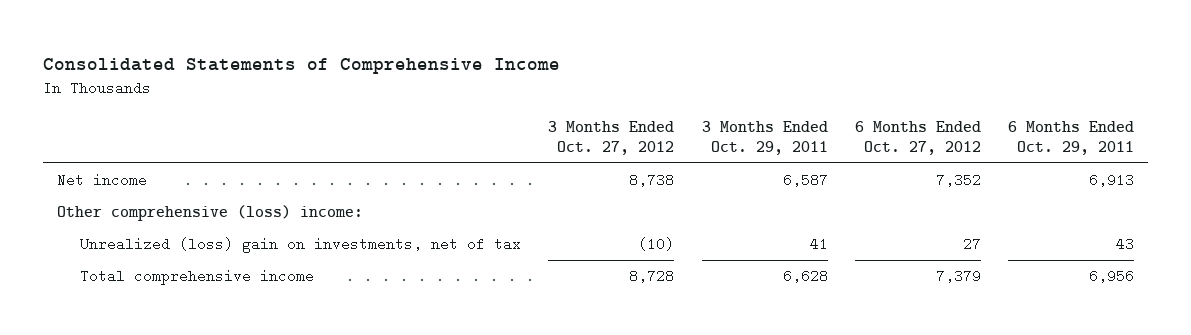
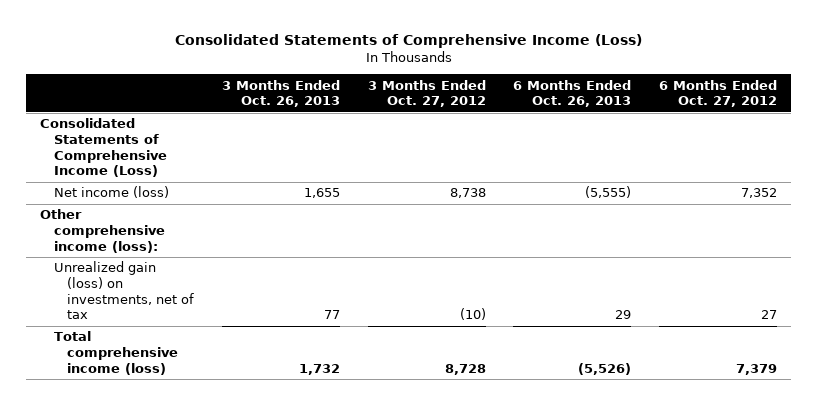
[43,58,561,75] Consolidated Statements of Comprehensive Income -> [174,34,642,49] Consolidated Statements of Comprehensive Income (Loss)
[701,120,828,156] 3 Months Ended Oct. 29, 2011 -> none
[1008,120,1135,156] 6 Months Ended Oct. 29, 2011 -> none
none -> [221,79,340,108] 3 Months Ended Oct. 26, 2013
none -> [513,79,632,108] 6 Months Ended Oct. 26, 2013
none -> [40,118,167,178] Consolidated Statements of Comprehensive Income (Loss)
[57,173,148,188] Net income -> [53,186,169,199] Net income (loss)
[57,205,364,222] Other comprehensive (loss) income: -> [40,209,165,253] Other comprehensive income (loss):
[79,237,521,254] Unrealized (loss) gain on investments, net of tax -> [53,261,194,320] Unrealized gain (loss) on investments, net of tax
[79,269,314,286] Total comprehensive income -> [53,331,178,375] Total comprehensive income (loss)

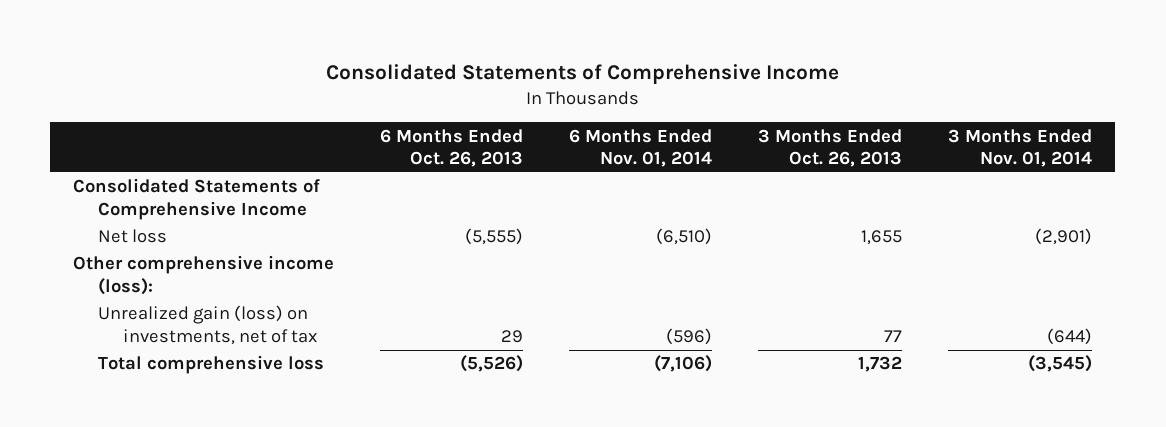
[174,34,642,49] Consolidated Statements of Comprehensive Income (Loss) -> [325,64,839,85] Consolidated Statements of Comprehensive Income
[367,79,486,108] 3 Months Ended Oct. 27, 2012 -> none
[659,79,778,108] 6 Months Ended Oct. 27, 2012 -> none
none -> [569,128,713,168] 6 Months Ended Nov. 01, 2014
none -> [948,128,1093,168] 3 Months Ended Nov. 01, 2014
[40,118,167,178] Consolidated Statements of Comprehensive Income (Loss) -> [73,178,321,220] Consolidated Statements of Comprehensive Income
[53,186,169,199] Net income (loss) -> [98,229,168,244] Net loss
[53,331,178,375] Total comprehensive income (loss) -> [98,355,325,375] Total comprehensive loss

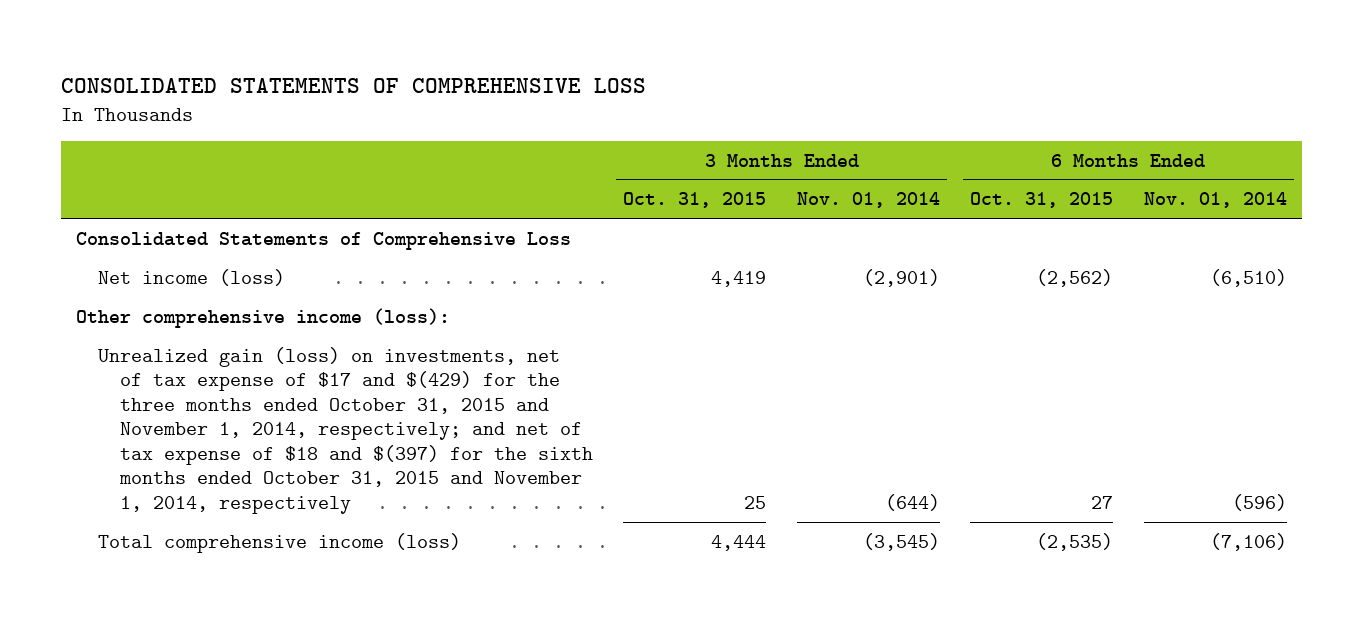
[325,64,839,85] Consolidated Statements of Comprehensive Income -> [61,77,647,93] CONSOLIDATED STATEMENTS OF COMPREHENSIVE LOSS
[380,128,524,168] 6 Months Ended Oct. 26, 2013 -> none
[758,128,903,168] 3 Months Ended Oct. 26, 2013 -> none
none -> [623,192,767,209] Oct. 31, 2015
none -> [970,192,1114,209] Oct. 31, 2015
[73,178,321,220] Consolidated Statements of Comprehensive Income -> [76,231,572,250] Consolidated Statements of Comprehensive Loss
[98,229,168,244] Net loss -> [98,268,286,286] Net income (loss)
[98,305,318,345] Unrealized gain (loss) on investments, net of tax -> [98,346,593,514] Unrealized gain (loss) on investments, net of tax expense of $17 and $(429) for the three months ended October 31, 2015 and November 1, 2014, respectively; and net of tax expense of $18 and $(397) for the sixth months ended October 31, 2015 and November 1, 2014, respectively
[98,355,325,375] Total comprehensive loss -> [98,532,462,553] Total comprehensive income (loss)

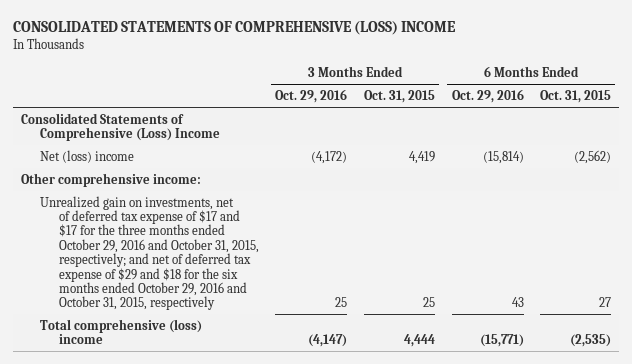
[61,77,647,93] CONSOLIDATED STATEMENTS OF COMPREHENSIVE LOSS -> [12,21,456,36] CONSOLIDATED STATEMENTS OF COMPREHENSIVE (LOSS) INCOME
[796,192,940,209] Nov. 01, 2014 -> none
[1143,192,1287,209] Nov. 01, 2014 -> none
none -> [275,88,348,103] Oct. 29, 2016
none -> [451,88,524,103] Oct. 29, 2016
[76,231,572,250] Consolidated Statements of Comprehensive Loss -> [21,112,220,142] Consolidated Statements of Comprehensive (Loss) Income
[98,268,286,286] Net income (loss) -> [39,149,134,163] Net (loss) income
[76,307,451,328] Other comprehensive income (loss): -> [21,172,202,187] Other comprehensive income:
[98,346,593,514] Unrealized gain (loss) on investments, net of tax expense of $17 and $(429) for the three months ended October 31, 2015 and November 1, 2014, respectively; and net of tax expense of $18 and $(397) for the sixth months ended October 31, 2015 and November 1, 2014, respectively -> [39,195,259,311] Unrealized gain on investments, net of deferred tax expense of $17 and $17 for the three months ended October 29, 2016 and October 31, 2015, respectively; and net of deferred tax expense of $29 and $18 for the six months ended October 29, 2016 and October 31, 2015, respectively
[98,532,462,553] Total comprehensive income (loss) -> [39,318,202,345] Total comprehensive (loss) income

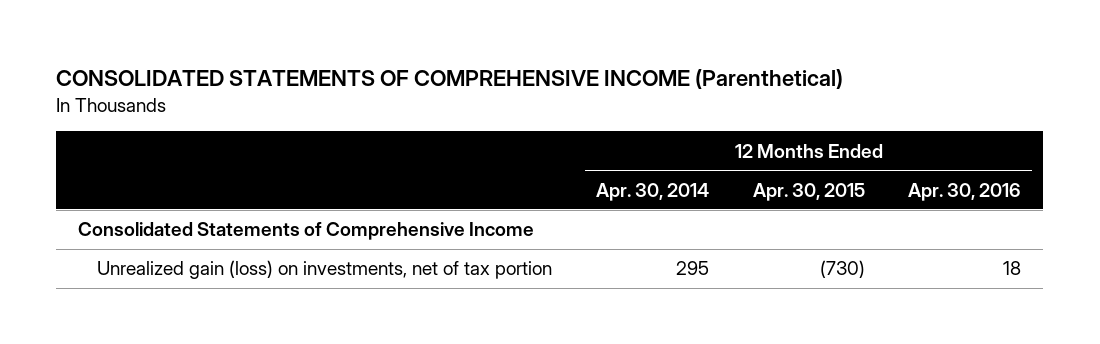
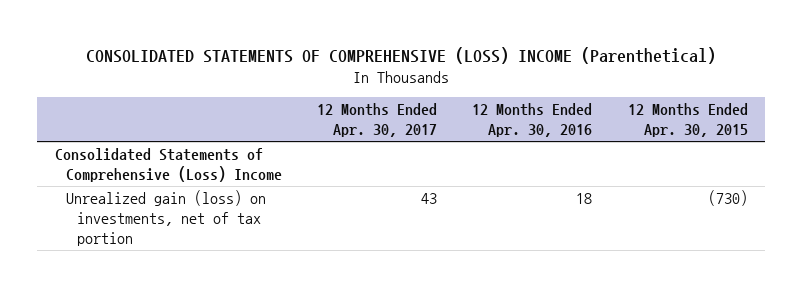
[56,69,844,90] CONSOLIDATED STATEMENTS OF COMPREHENSIVE INCOME (Parenthetical) -> [86,46,717,64] CONSOLIDATED STATEMENTS OF COMPREHENSIVE (LOSS) INCOME (Parenthetical)
[596,182,710,201] Apr. 30, 2014 -> none
none -> [317,103,438,138] 12 Months Ended Apr. 30, 2017
[78,222,535,241] Consolidated Statements of Comprehensive Income -> [54,147,282,182] Consolidated Statements of Comprehensive (Loss) Income

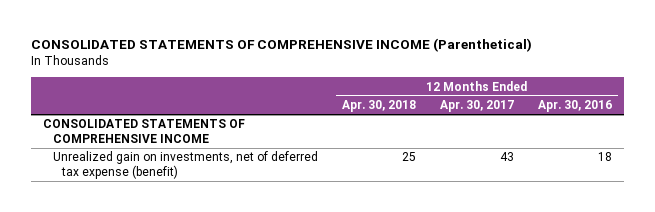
[86,46,717,64] CONSOLIDATED STATEMENTS OF COMPREHENSIVE (LOSS) INCOME (Parenthetical) -> [31,38,533,53] CONSOLIDATED STATEMENTS OF COMPREHENSIVE INCOME (Parenthetical)
[627,103,748,138] 12 Months Ended Apr. 30, 2015 -> none
none -> [341,100,416,113] Apr. 30, 2018
[54,147,282,182] Consolidated Statements of Comprehensive (Loss) Income -> [43,119,246,143] CONSOLIDATED STATEMENTS OF COMPREHENSIVE INCOME
[65,189,266,247] Unrealized gain (loss) on investments, net of tax portion -> [52,151,318,179] Unrealized gain on investments, net of deferred tax expense (benefit)

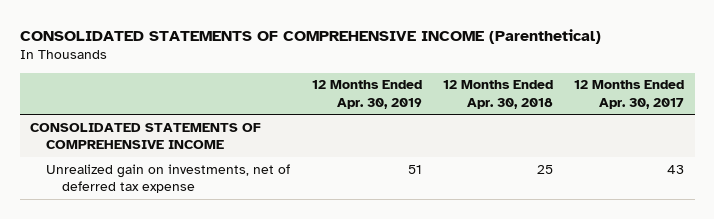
[537,100,612,113] Apr. 30, 2016 -> none
none -> [311,80,422,109] 12 Months Ended Apr. 30, 2019
[52,151,318,179] Unrealized gain on investments, net of deferred tax expense (benefit) -> [46,163,291,194] Unrealized gain on investments, net of deferred tax expense

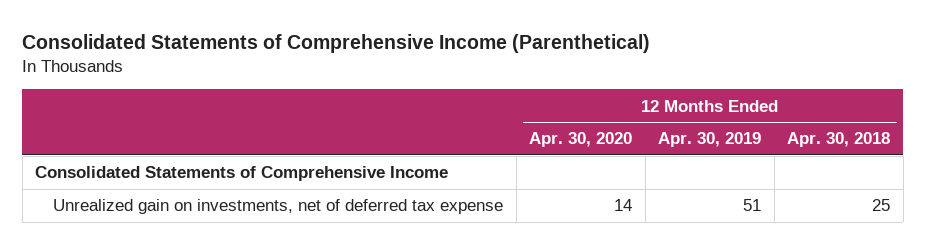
[19,28,601,44] CONSOLIDATED STATEMENTS OF COMPREHENSIVE INCOME (Parenthetical) -> [22,34,651,54] Consolidated Statements of Comprehensive Income (Parenthetical)
[573,80,684,109] 12 Months Ended Apr. 30, 2017 -> none
none -> [529,132,633,148] Apr. 30, 2020
[30,122,262,150] CONSOLIDATED STATEMENTS OF COMPREHENSIVE INCOME -> [35,166,449,182] Consolidated Statements of Comprehensive Income

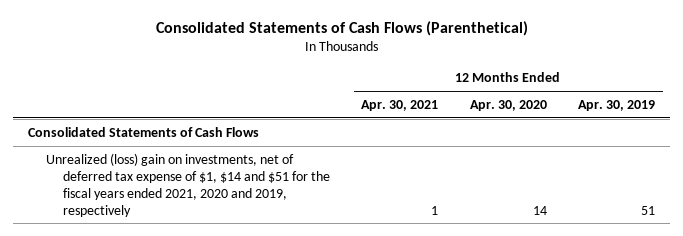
[22,34,651,54] Consolidated Statements of Comprehensive Income (Parenthetical) -> [155,21,528,37] Consolidated Statements of Cash Flows (Parenthetical)
[787,132,891,148] Apr. 30, 2018 -> none
none -> [361,99,439,111] Apr. 30, 2021
[35,166,449,182] Consolidated Statements of Comprehensive Income -> none
none -> [28,126,260,137] Consolidated Statements of Cash Flows
[53,199,504,215] Unrealized gain on investments, net of deferred tax expense -> [45,152,331,217] Unrealized (loss) gain on investments, net of deferred tax expense of $1, $14 and $51 for the fiscal years ended 2021, 2020 and 2019, respectively

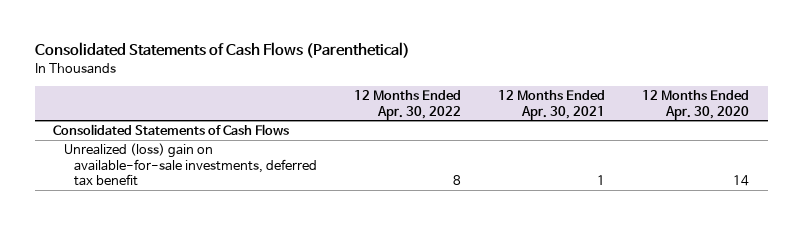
[577,99,655,111] Apr. 30, 2019 -> none
none -> [354,90,462,120] 12 Months Ended Apr. 30, 2022
[45,152,331,217] Unrealized (loss) gain on investments, net of deferred tax expense of $1, $14 and $51 for the fiscal years ended 2021, 2020 and 2019, respectively -> [63,143,317,187] Unrealized (loss) gain on available-for-sale investments, deferred tax benefit

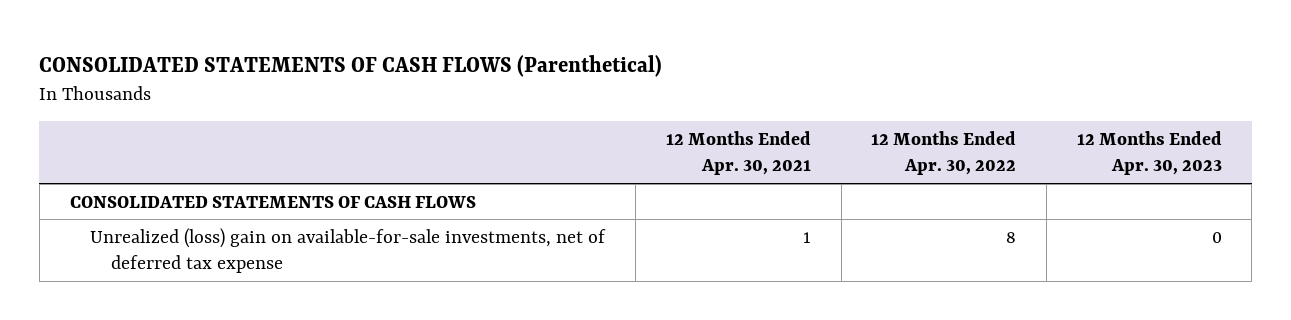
[34,41,410,58] Consolidated Statements of Cash Flows (Parenthetical) -> [39,54,663,77] CONSOLIDATED STATEMENTS OF CASH FLOWS (Parenthetical)
[642,90,750,120] 12 Months Ended Apr. 30, 2020 -> none
none -> [1076,130,1222,176] 12 Months Ended Apr. 30, 2023
[53,124,290,137] Consolidated Statements of Cash Flows -> [69,195,476,208] CONSOLIDATED STATEMENTS OF CASH FLOWS
[63,143,317,187] Unrealized (loss) gain on available-for-sale investments, deferred tax benefit -> [90,227,607,274] Unrealized (loss) gain on available-for-sale investments, net of deferred tax expense

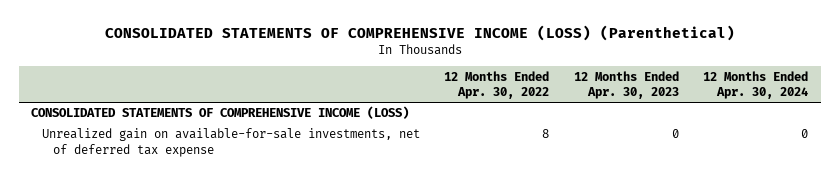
[39,54,663,77] CONSOLIDATED STATEMENTS OF CASH FLOWS (Parenthetical) -> [104,24,735,41] CONSOLIDATED STATEMENTS OF COMPREHENSIVE INCOME (LOSS) (Parenthetical)
[665,130,811,176] 12 Months Ended Apr. 30, 2021 -> none
none -> [703,70,809,100] 12 Months Ended Apr. 30, 2024
[69,195,476,208] CONSOLIDATED STATEMENTS OF CASH FLOWS -> none
none -> [31,106,410,120] CONSOLIDATED STATEMENTS OF COMPREHENSIVE INCOME (LOSS)
[90,227,607,274] Unrealized (loss) gain on available-for-sale investments, net of deferred tax expense -> [41,128,420,158] Unrealized gain on available-for-sale investments, net of deferred tax expense

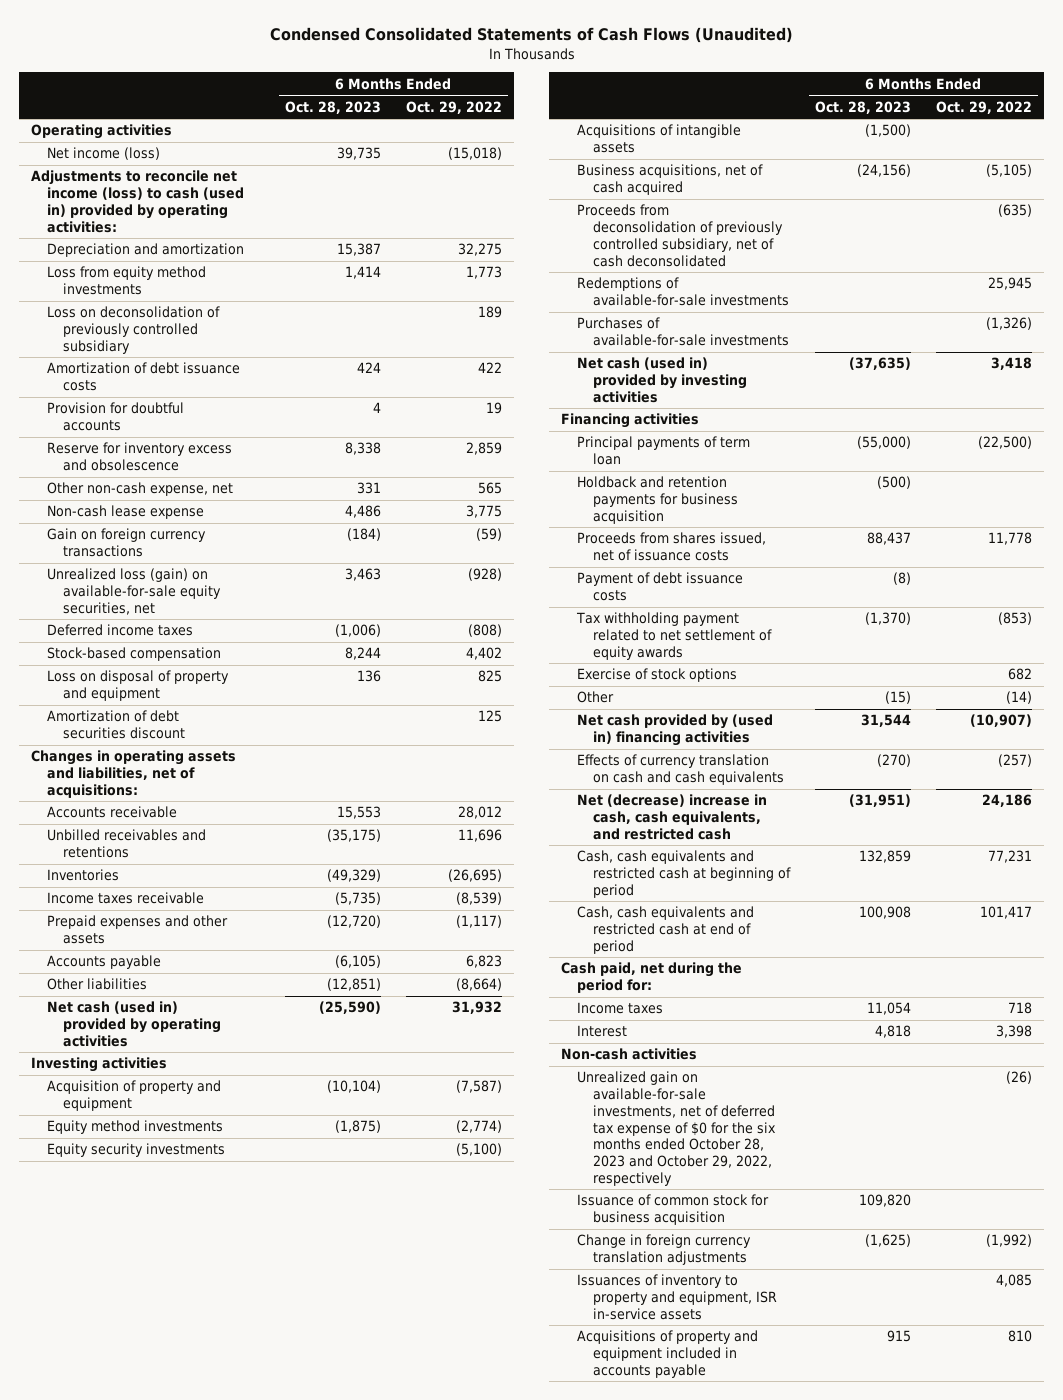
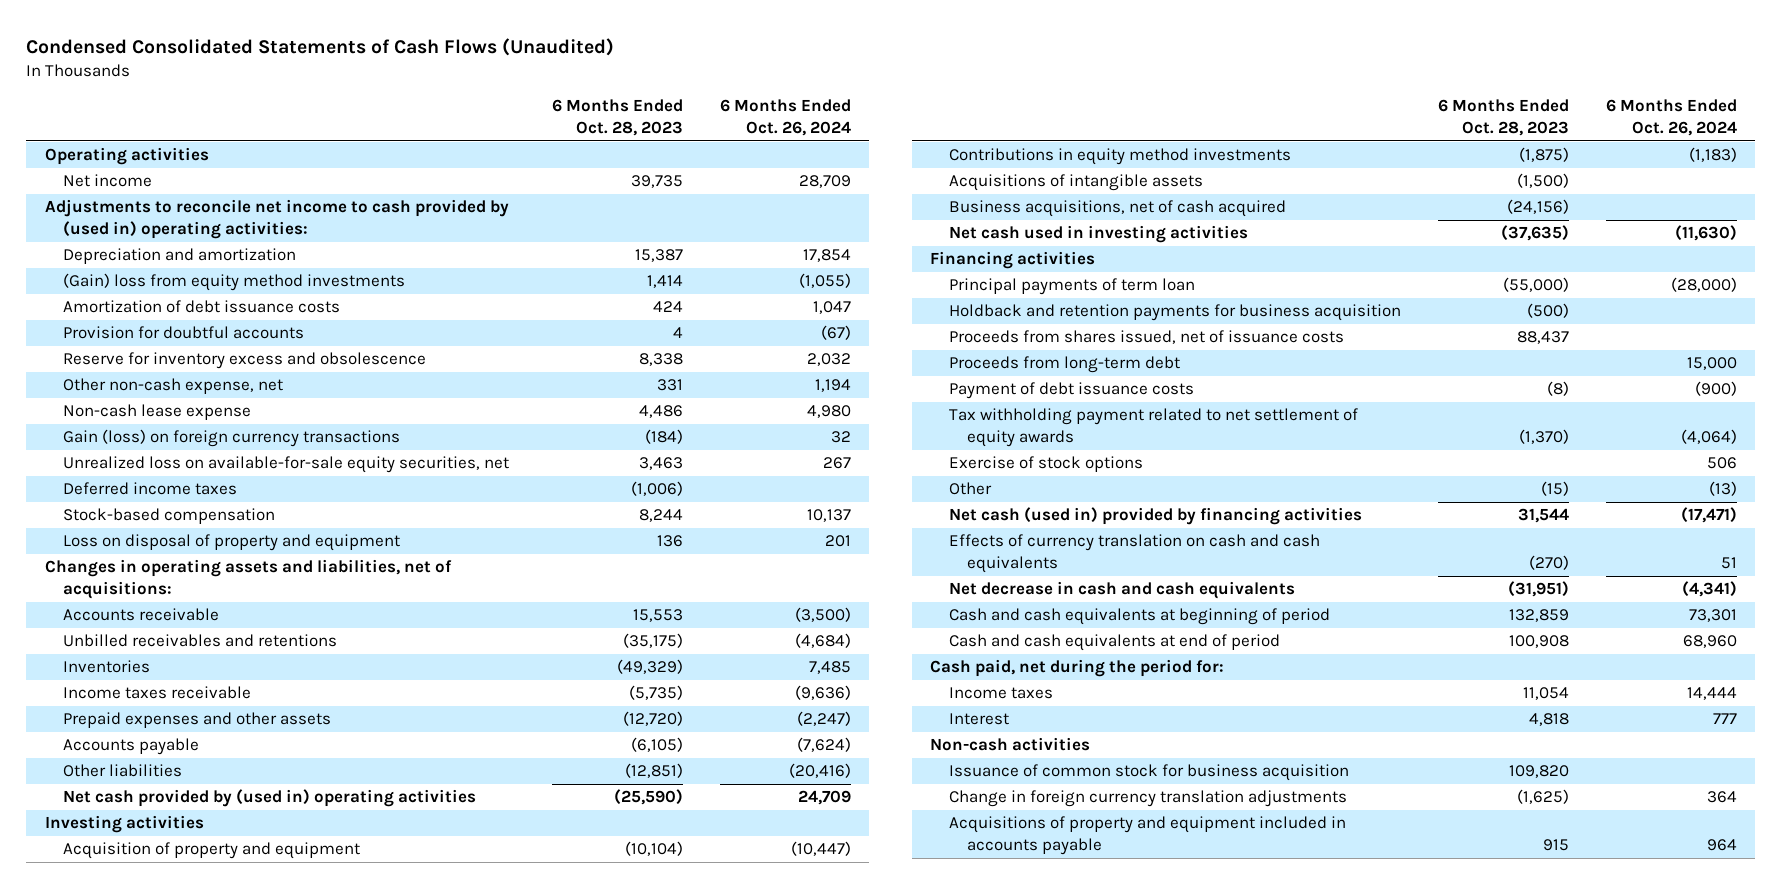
[405,100,502,114] Oct. 29, 2022 -> none
none -> [719,99,851,137] 6 Months Ended Oct. 26, 2024
[47,147,161,161] Net income (loss) -> [63,174,153,188] Net income
[31,170,245,233] Adjustments to reconcile net income (loss) to cash (used in) provided by operating activities: -> [44,199,509,240] Adjustments to reconcile net income to cash provided by (used in) operating activities:
[47,306,221,354] Loss on deconsolidation of previously controlled subsidiary -> none
[47,266,207,296] Loss from equity method investments -> [63,273,406,292] (Gain) loss from equity method investments
[47,528,207,558] Gain on foreign currency transactions -> [63,429,401,448] Gain (loss) on foreign currency transactions
[47,568,221,615] Unrealized loss (gain) on available-for-sale equity securities, net -> [63,456,510,474] Unrealized loss on available-for-sale equity securities, net
[47,710,185,740] Amortization of debt securities discount -> none
[47,1001,221,1047] Net cash (used in) provided by operating activities -> [63,789,477,808] Net cash provided by (used in) operating activities
[47,1143,226,1158] Equity security investments -> none
[47,1120,224,1135] Equity method investments -> [948,148,1291,166] Contributions in equity method investments
[576,204,783,267] Proceeds from deconsolidation of previously controlled subsidiary, net of cash deconsolidated -> none
[576,277,789,307] Redemptions of available-for-sale investments -> none
[576,317,789,347] Purchases of available-for-sale investments -> none
[576,357,747,403] Net cash (used in) provided by investing activities -> [948,225,1248,244] Net cash used in investing activities
none -> [948,356,1180,374] Proceeds from long-term debt
[576,714,773,747] Net cash provided by (used in) financing activities -> [948,507,1362,526] Net cash (used in) provided by financing activities
[576,794,767,840] Net (decrease) increase in cash, cash equivalents, and restricted cash -> [948,581,1295,600] Net decrease in cash and cash equivalents
[576,850,791,898] Cash, cash equivalents and restricted cash at beginning of period -> [948,608,1330,626] Cash and cash equivalents at beginning of period
[576,906,754,954] Cash, cash equivalents and restricted cash at end of period -> [948,634,1280,652] Cash and cash equivalents at end of period
[576,1071,776,1186] Unrealized gain on available-for-sale investments, net of deferred tax expense of $0 for the six months ended October 28, 2023 and October 29, 2022, respectively -> none
[576,1274,777,1320] Issuances of inventory to property and equipment, ISR in-service assets -> none

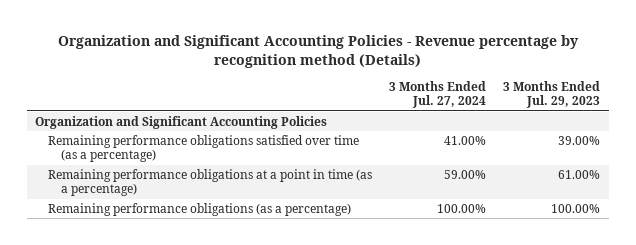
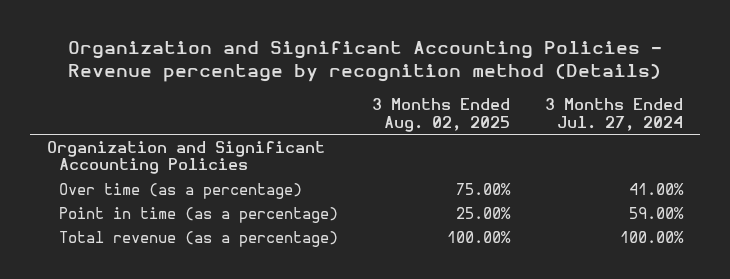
[503,80,601,109] 3 Months Ended Jul. 29, 2023 -> none
none -> [372,98,511,132] 3 Months Ended Aug. 02, 2025
[48,134,360,163] Remaining performance obligations satisfied over time (as a percentage) -> [59,182,303,199] Over time (as a percentage)
[48,168,373,197] Remaining performance obligations at a point in time (as a percentage) -> [59,206,339,223] Point in time (as a percentage)
[48,202,352,216] Remaining performance obligations (as a percentage) -> [59,230,339,247] Total revenue (as a percentage)

